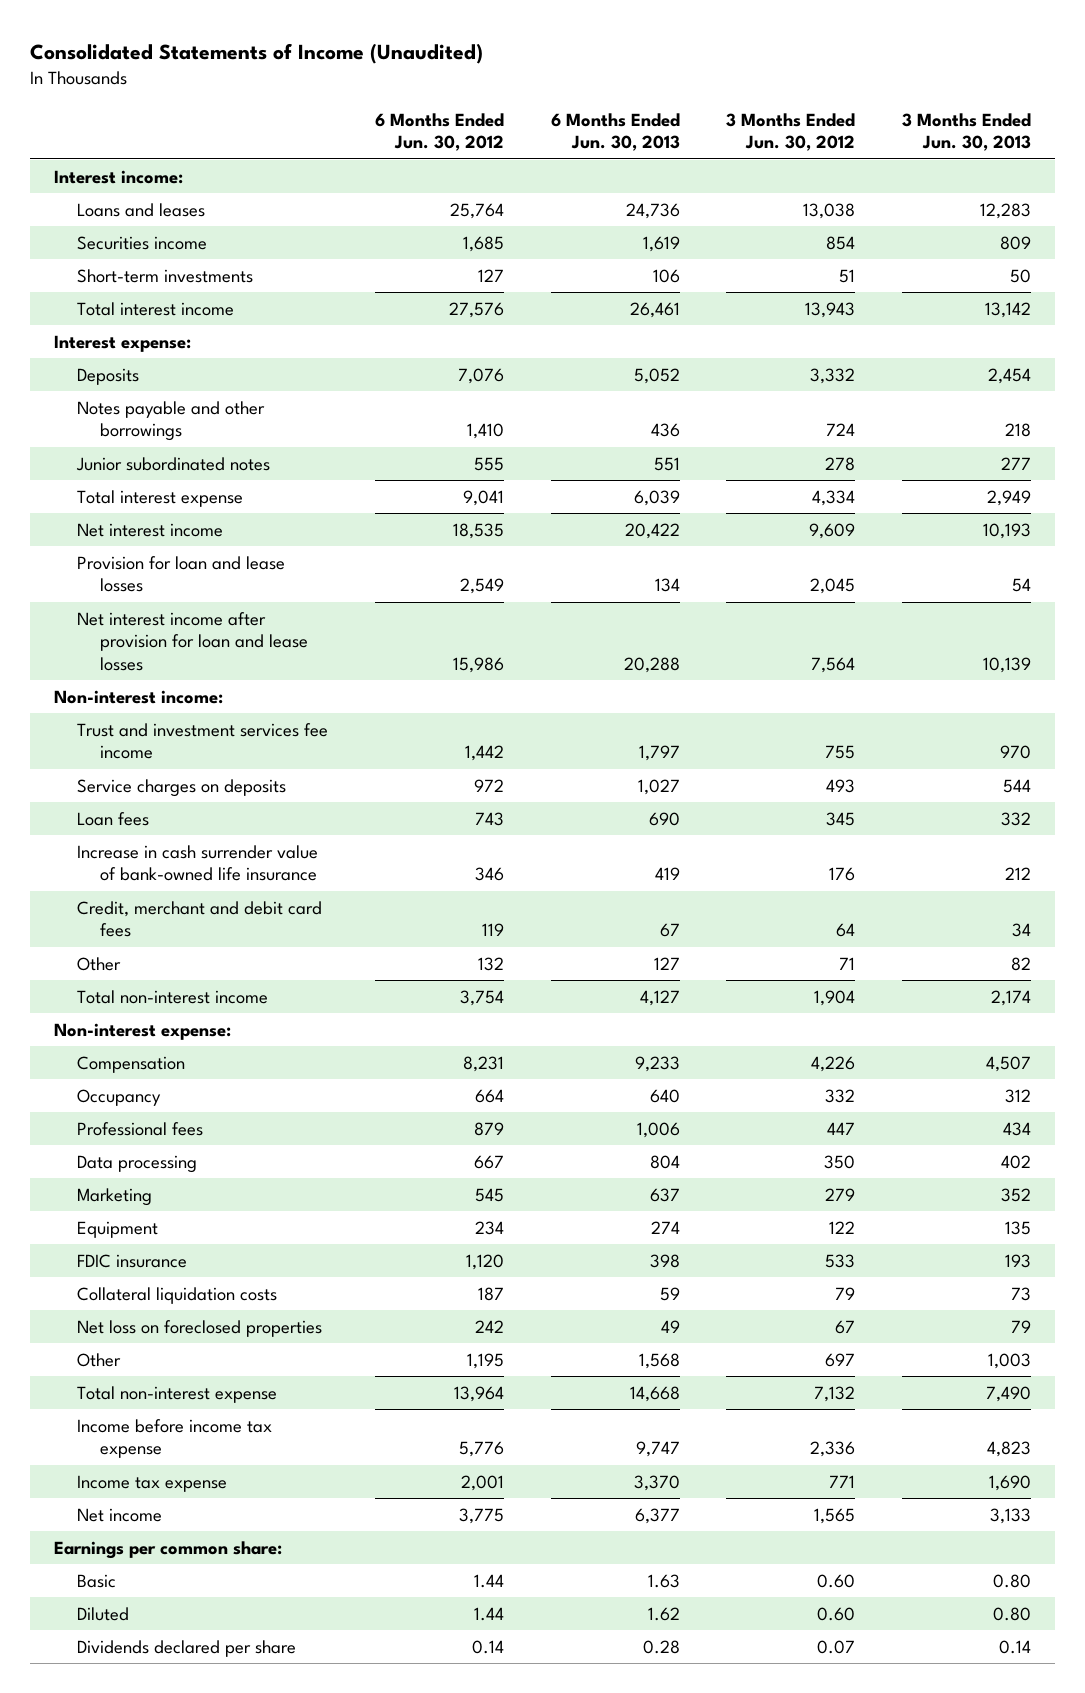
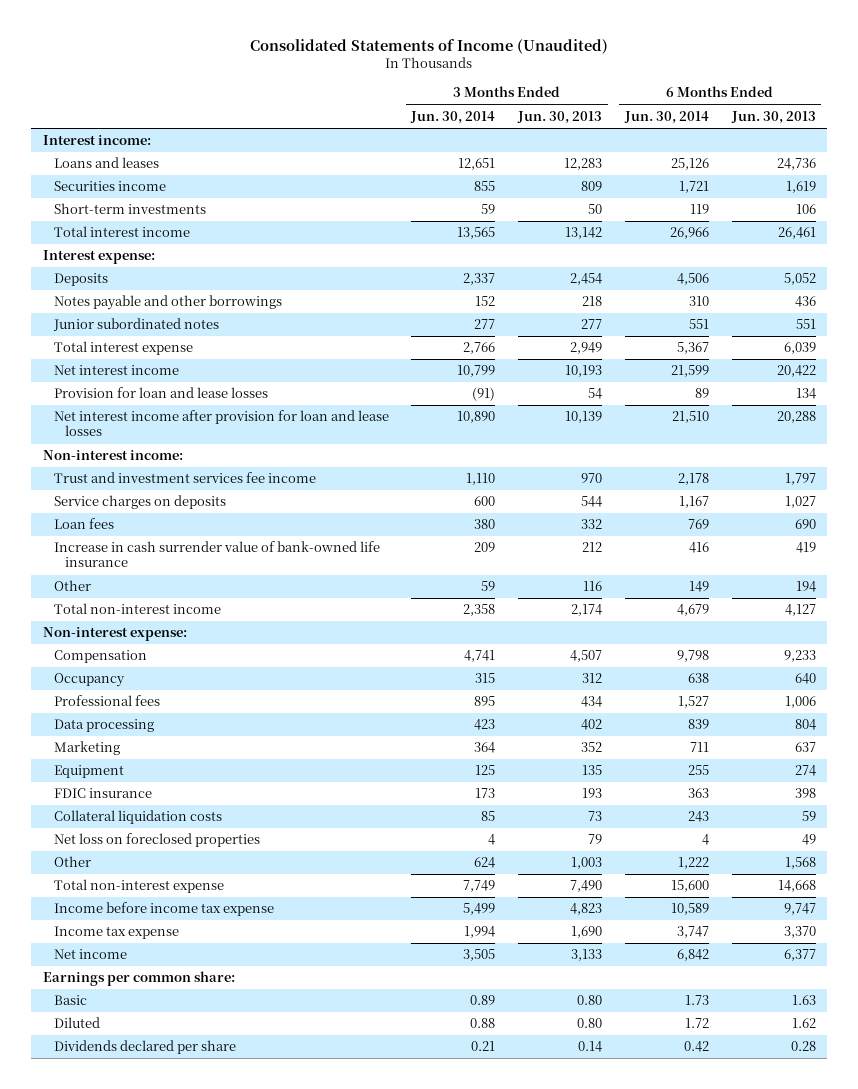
[374,112,504,151] 6 Months Ended Jun. 30, 2012 -> none
[726,112,856,151] 3 Months Ended Jun. 30, 2012 -> none
none -> [410,110,496,124] Jun. 30, 2014
none -> [623,110,709,124] Jun. 30, 2014
[76,900,322,938] Credit, merchant and debit card fees -> none
[653,956,680,970] 127 -> [795,581,816,593] 194
[1011,956,1032,971] 82 -> [583,581,603,592] 116

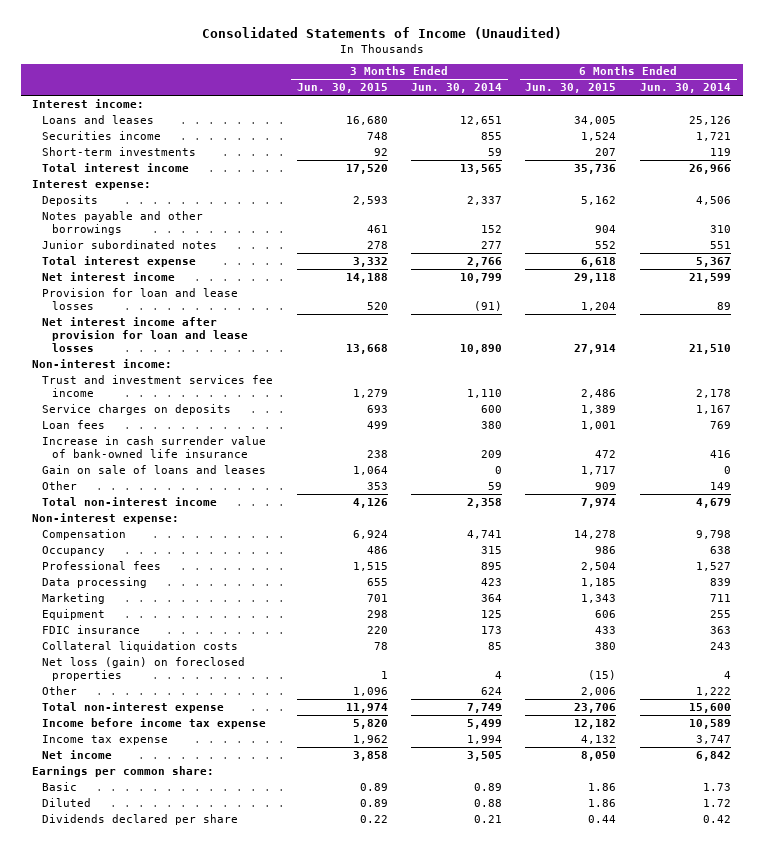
[517,110,603,124] Jun. 30, 2013 -> none
[730,110,816,124] Jun. 30, 2013 -> none
none -> [296,83,388,94] Jun. 30, 2015
none -> [525,83,617,94] Jun. 30, 2015
none -> [42,464,267,474] Gain on sale of loans and leases
[53,833,260,848] Net loss on foreclosed properties -> [42,656,246,681] Net loss (gain) on foreclosed properties

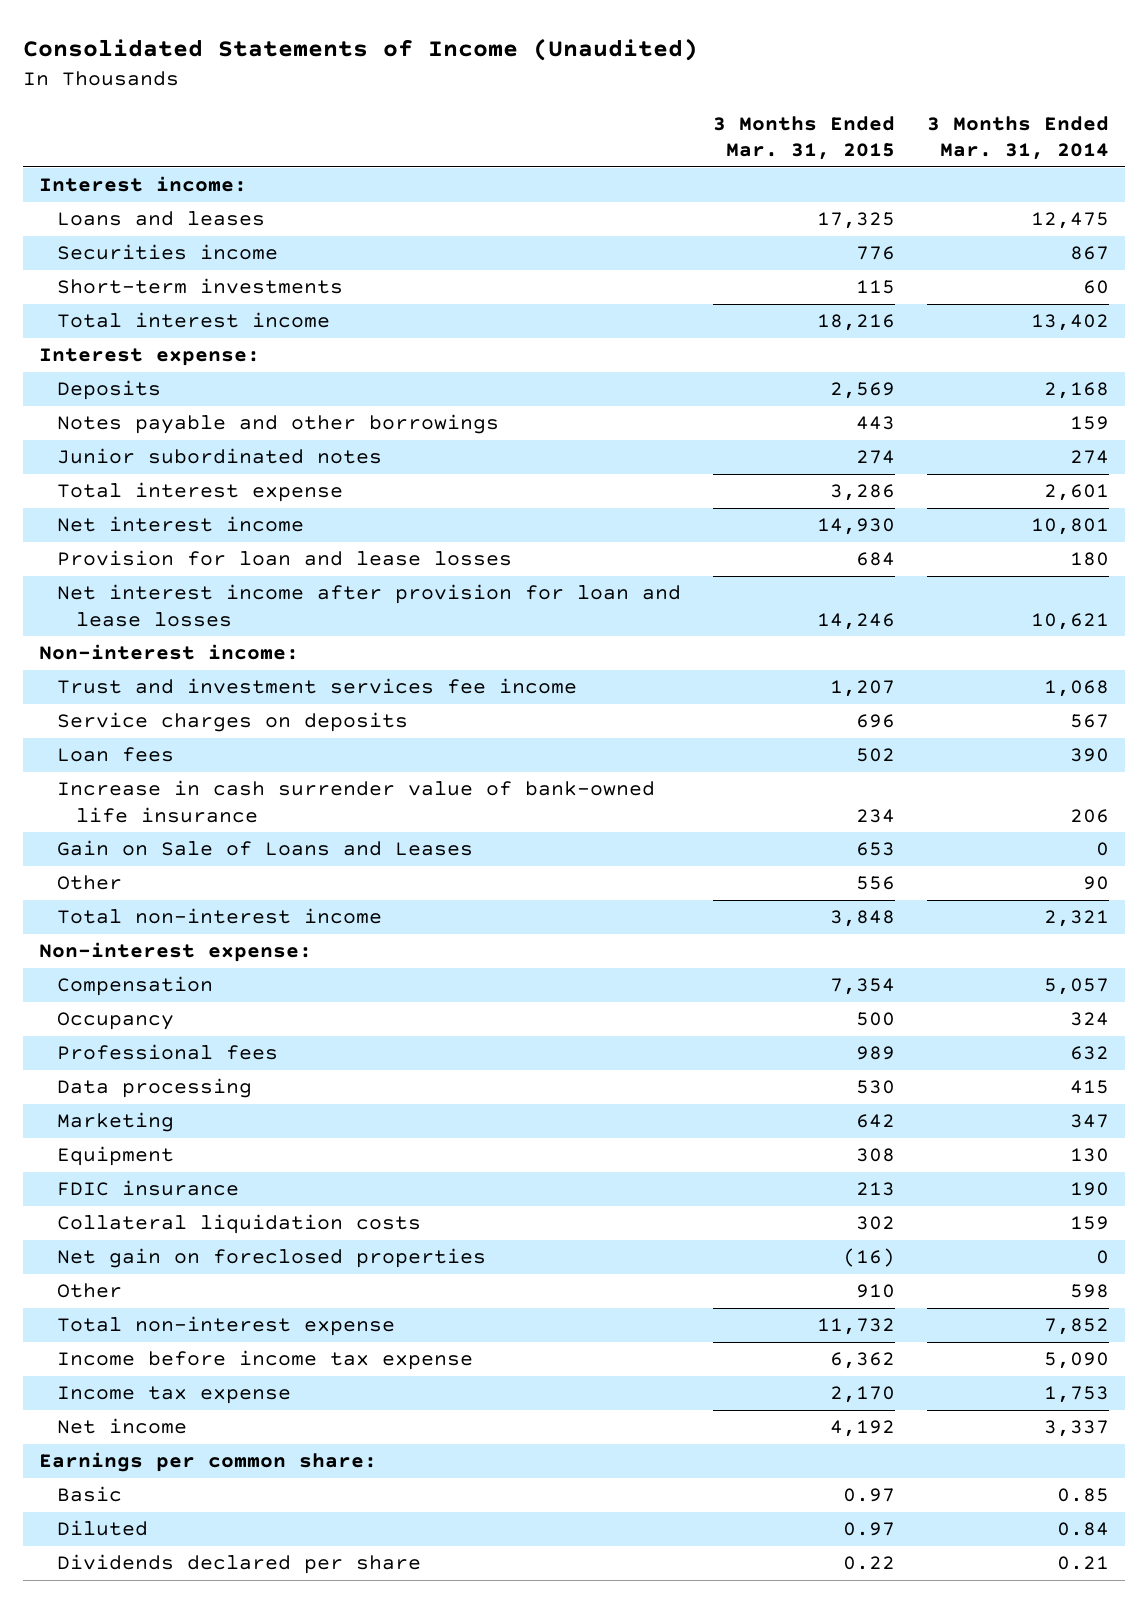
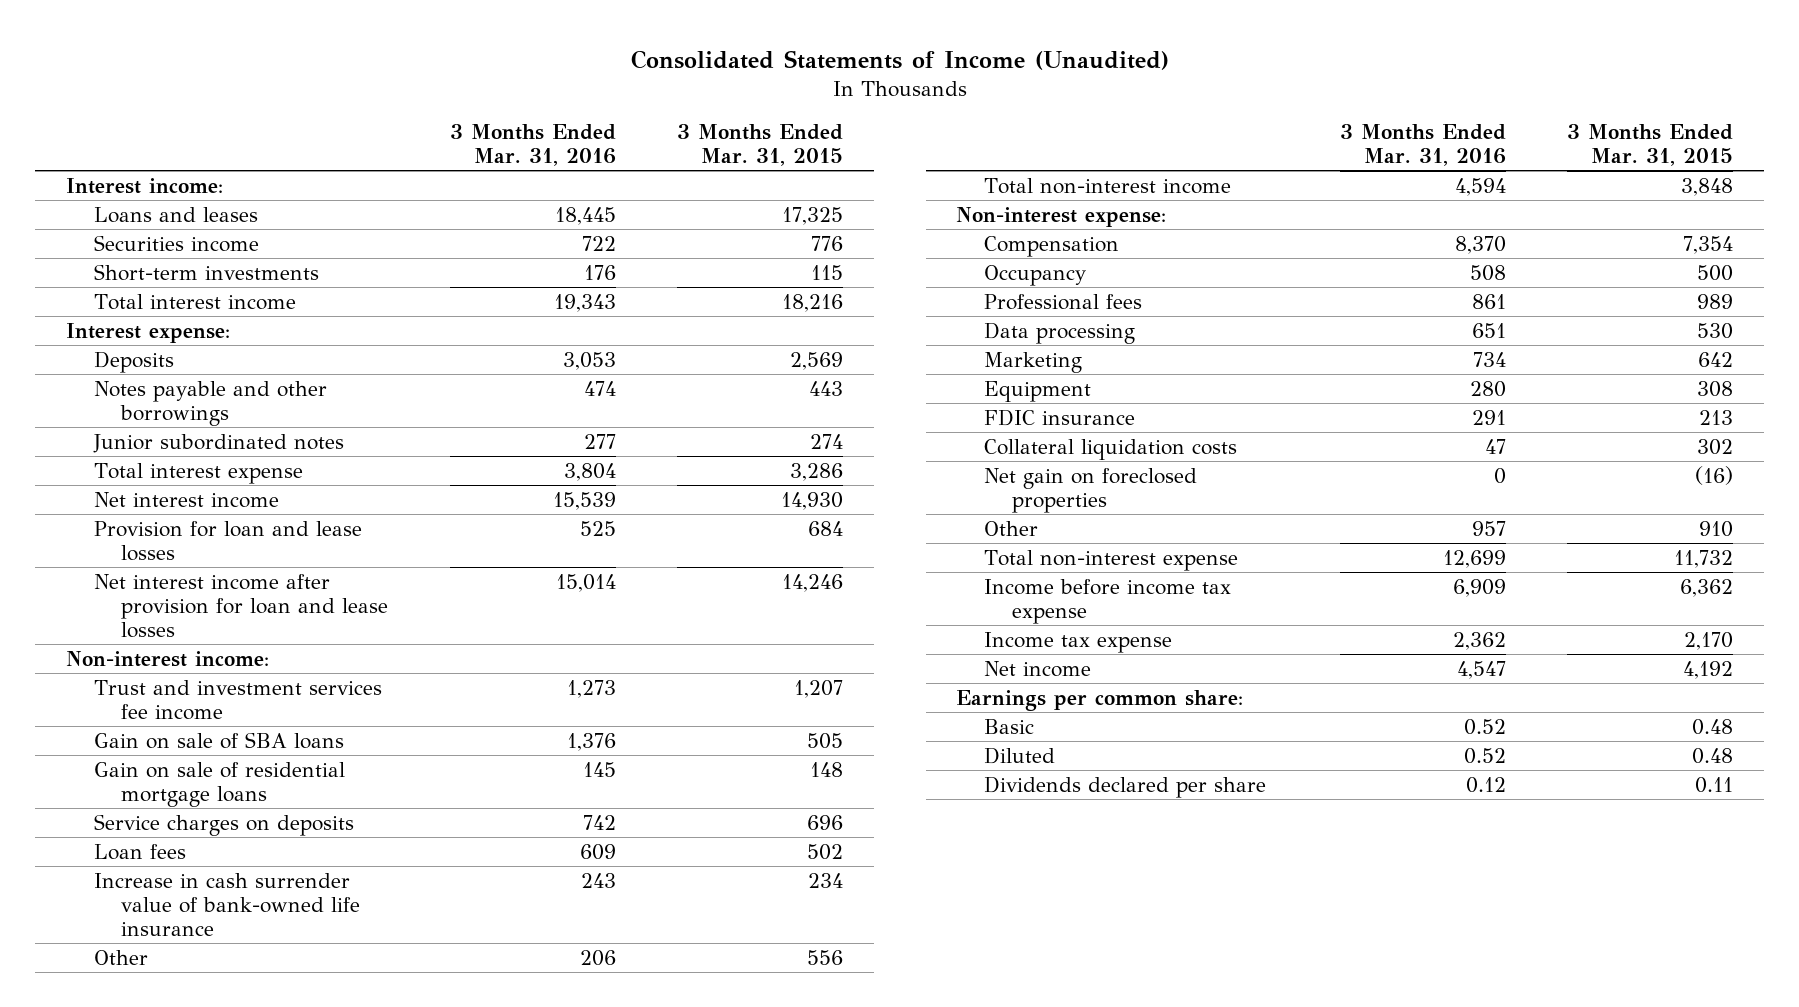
[927,116,1110,161] 3 Months Ended Mar. 31, 2014 -> none
none -> [449,123,616,166] 3 Months Ended Mar. 31, 2016
none -> [93,731,344,749] Gain on sale of SBA loans
none -> [93,761,345,807] Gain on sale of residential mortgage loans
[57,840,474,857] Gain on Sale of Loans and Leases -> none
[843,1488,896,1503] 0.97 -> [1692,718,1734,735] 0.48
[843,1522,896,1537] 0.97 -> [1692,747,1734,764] 0.48
[843,1556,896,1571] 0.22 -> [1695,776,1734,793] 0.11

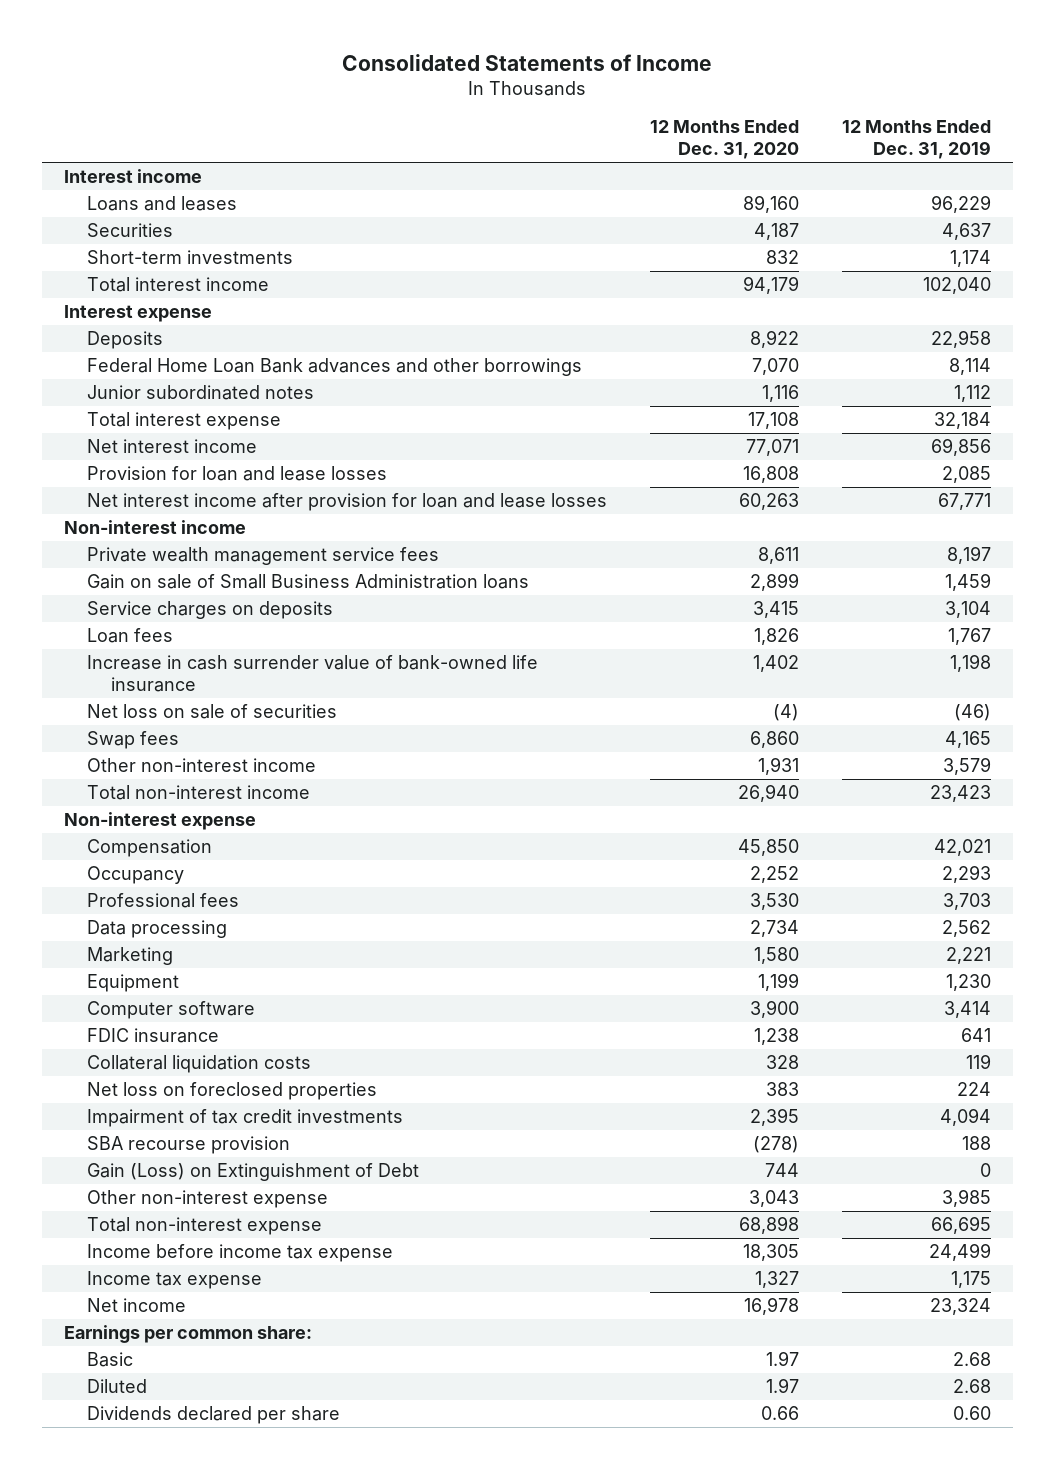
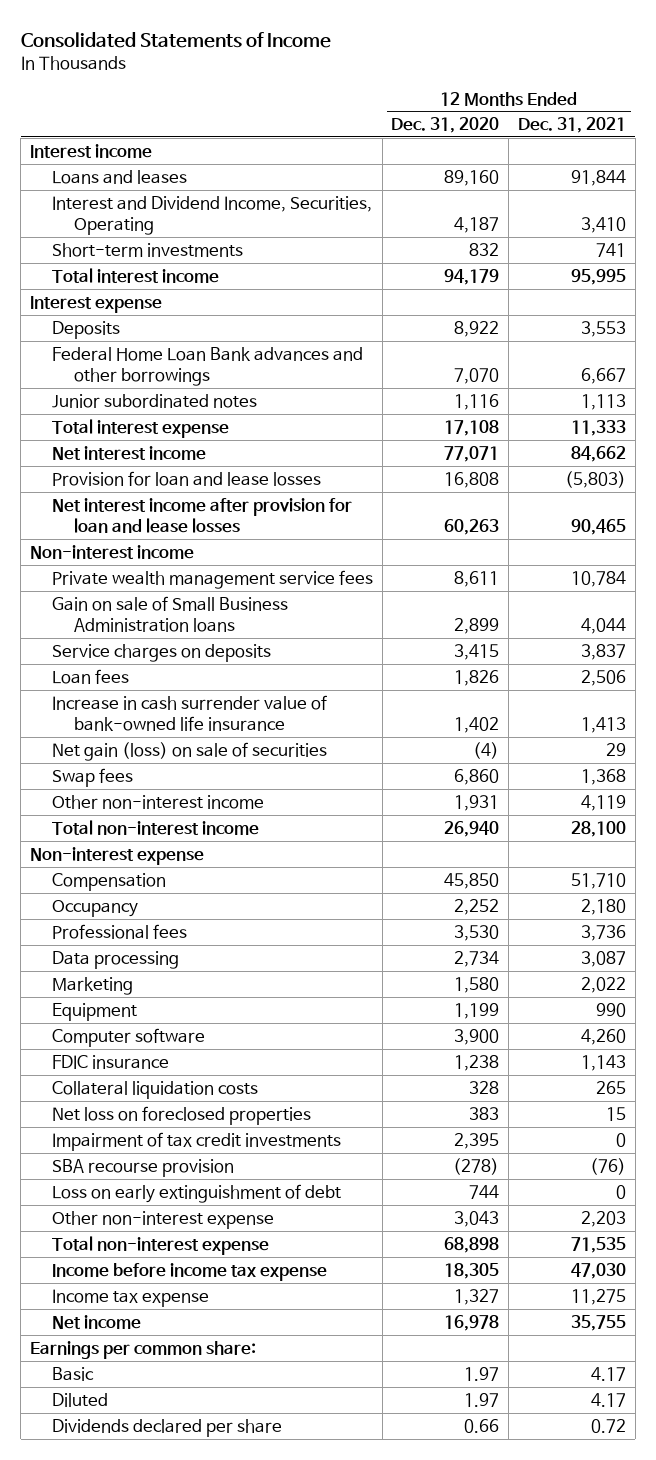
[842,120,992,160] 12 Months Ended Dec. 31, 2019 -> none
none -> [518,117,627,134] Dec. 31, 2021
[87,223,174,238] Securities -> [51,195,372,235] Interest and Dividend Income, Securities, Operating
[87,704,338,720] Net loss on sale of securities -> [51,741,327,761] Net gain (loss) on sale of securities
[87,1163,420,1182] Gain (Loss) on Extinguishment of Debt -> [51,1183,341,1203] Loss on early extinguishment of debt

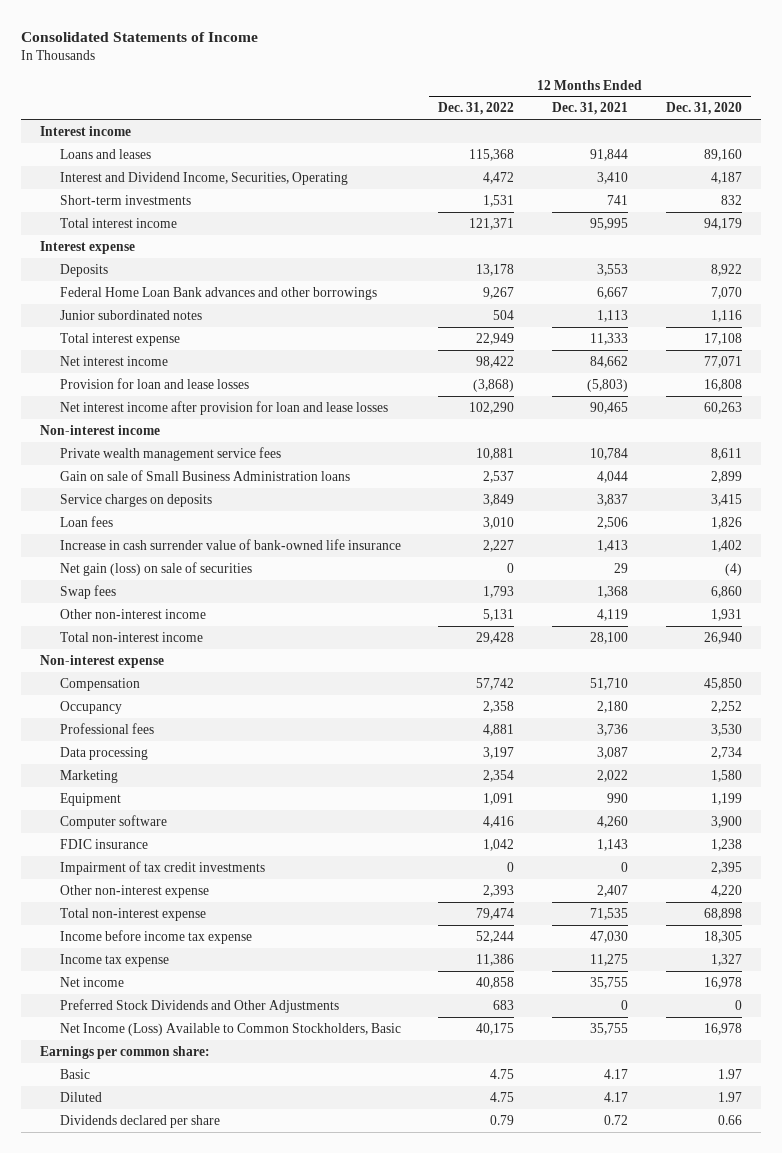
none -> [438,102,515,116] Dec. 31, 2022
[51,1080,258,1099] Collateral liquidation costs -> none
[51,1105,311,1125] Net loss on foreclosed properties -> none
[51,1158,234,1177] SBA recourse provision -> none
[51,1183,341,1203] Loss on early extinguishment of debt -> none
[454,1210,500,1227] 3,043 -> [710,884,742,897] 4,220
[581,1210,627,1227] 2,203 -> [597,884,629,897] 2,407
none -> [59,998,339,1013] Preferred Stock Dividends and Other Adjustments
none -> [59,1022,401,1036] Net Income (Loss) Available to Common Stockholders, Basic

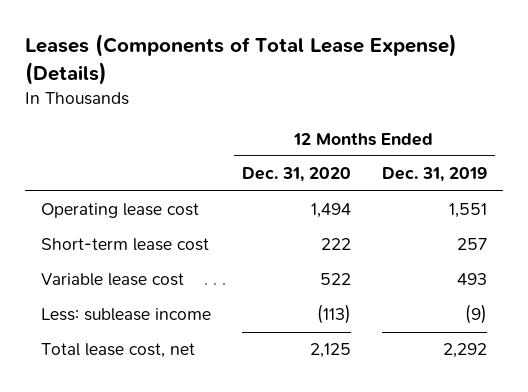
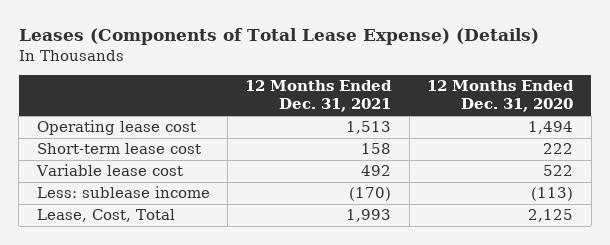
[382,167,488,183] Dec. 31, 2019 -> none
none -> [245,80,393,113] 12 Months Ended Dec. 31, 2021
[40,343,195,359] Total lease cost, net -> [36,209,175,223] Lease, Cost, Total

